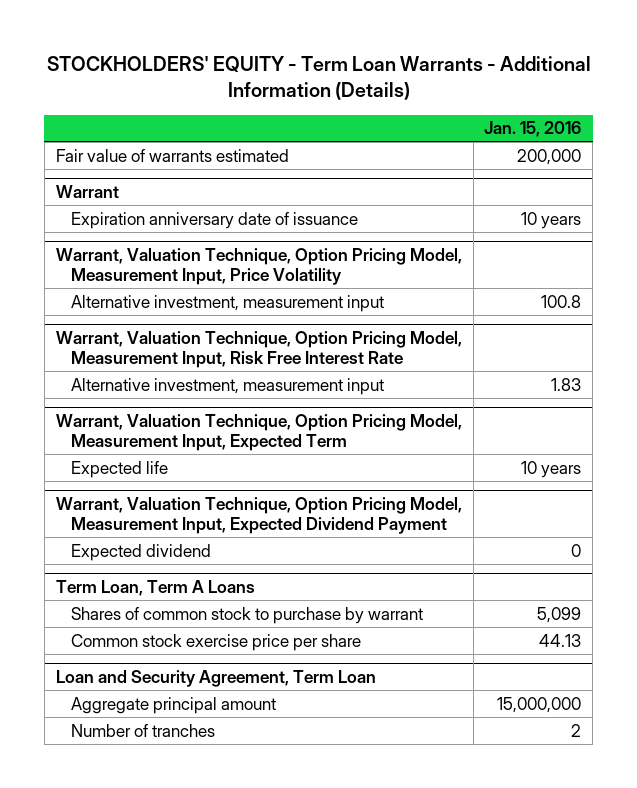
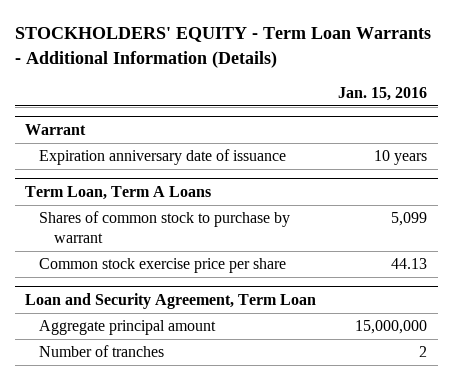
[55,148,289,162] Fair value of warrants estimated -> none
[55,248,462,286] Warrant, Valuation Technique, Option Pricing Model, Measurement Input, Price Volatility -> none
[70,294,384,312] Alternative investment, measurement input -> none
[55,331,462,369] Warrant, Valuation Technique, Option Pricing Model, Measurement Input, Risk Free Interest Rate -> none
[70,377,384,395] Alternative investment, measurement input -> none
[55,414,462,452] Warrant, Valuation Technique, Option Pricing Model, Measurement Input, Expected Term -> none
[70,460,168,478] Expected life -> none
[55,497,462,535] Warrant, Valuation Technique, Option Pricing Model, Measurement Input, Expected Dividend Payment -> none
[70,543,211,561] Expected dividend -> none

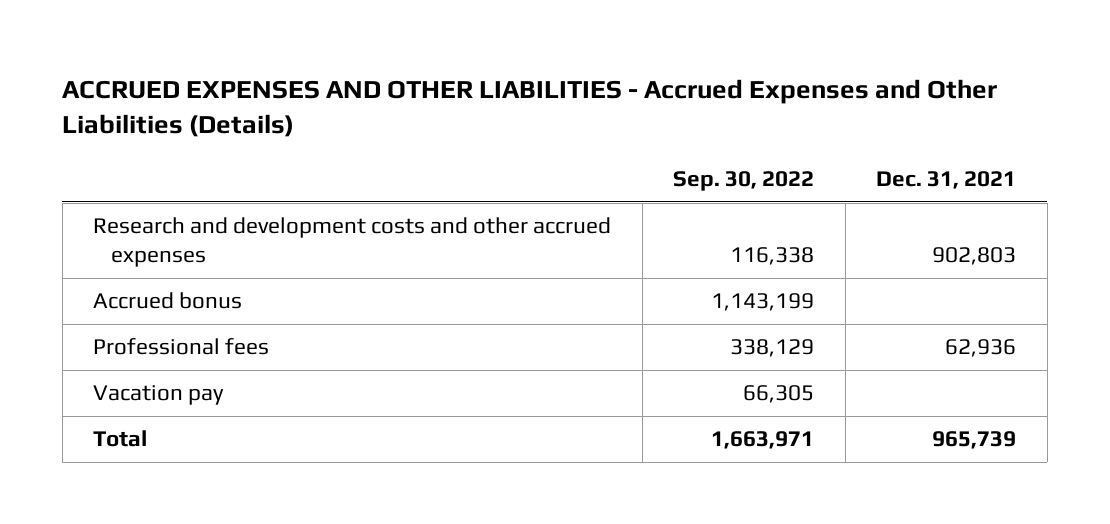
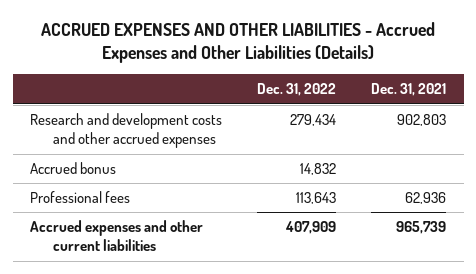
[673,171,815,192] Sep. 30, 2022 -> none
none -> [257,83,337,97] Dec. 31, 2022
[93,385,225,406] Vacation pay -> none
[93,430,148,448] Total -> [30,220,204,252] Accrued expenses and other current liabilities

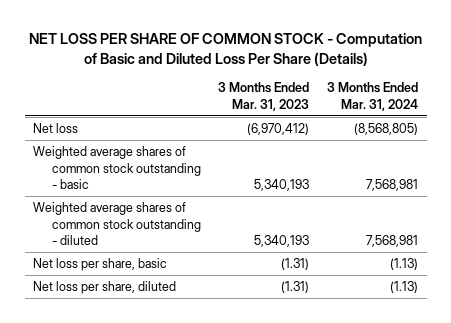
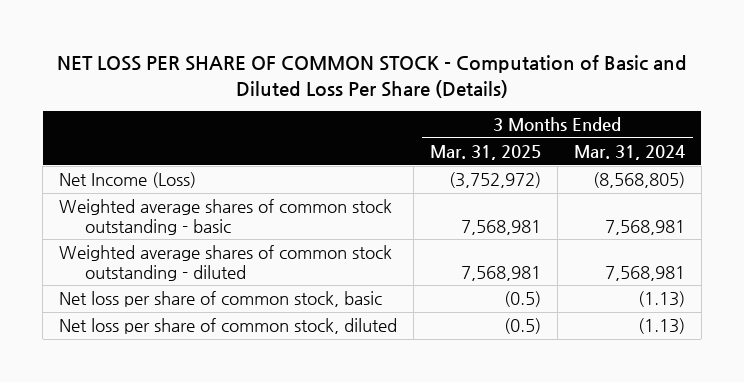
[218,82,310,111] 3 Months Ended Mar. 31, 2023 -> none
none -> [429,145,541,161] Mar. 31, 2025
[33,123,79,134] Net loss -> [59,172,197,189] Net Income (Loss)
[33,258,168,272] Net loss per share, basic -> [59,291,383,308] Net loss per share of common stock, basic
[33,281,177,295] Net loss per share, diluted -> [59,318,398,335] Net loss per share of common stock, diluted

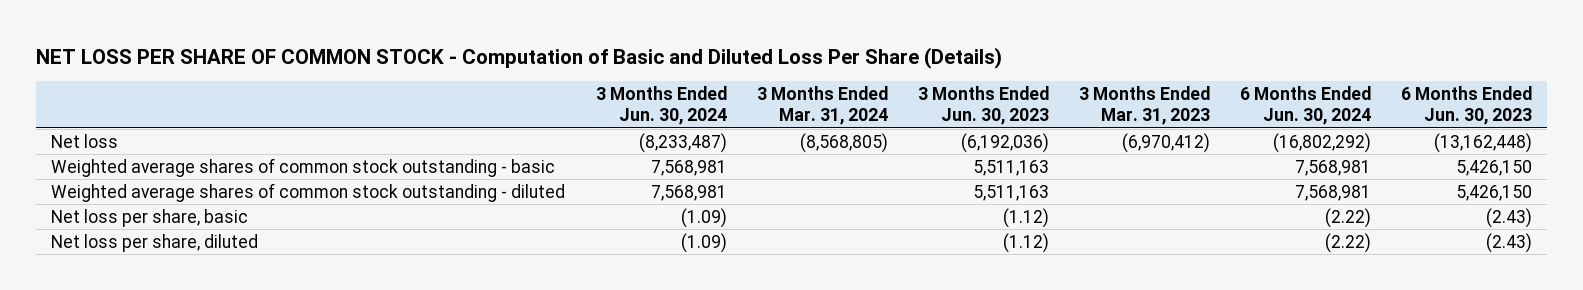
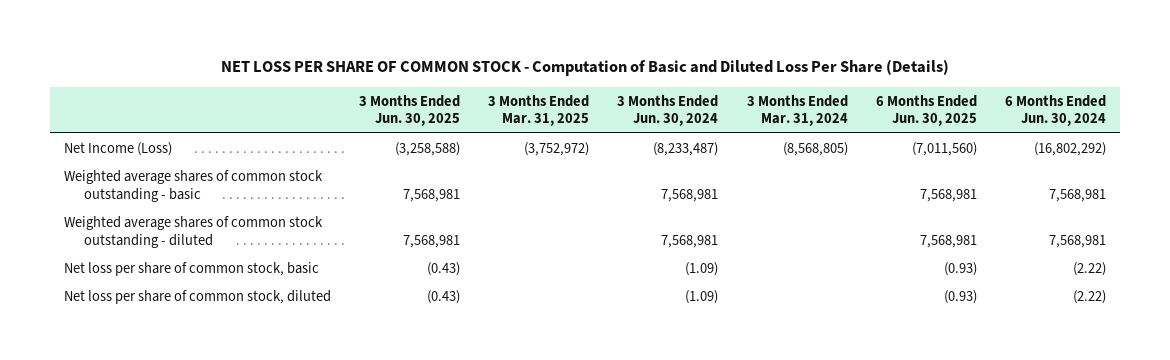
[917,86,1049,126] 3 Months Ended Jun. 30, 2023 -> none
[1078,86,1210,126] 3 Months Ended Mar. 31, 2023 -> none
[1401,86,1533,126] 6 Months Ended Jun. 30, 2023 -> none
none -> [359,94,461,127] 3 Months Ended Jun. 30, 2025
none -> [488,94,590,127] 3 Months Ended Mar. 31, 2025
none -> [875,94,977,127] 6 Months Ended Jun. 30, 2025
[51,134,119,149] Net loss -> [64,141,173,156] Net Income (Loss)
[51,209,249,228] Net loss per share, basic -> [64,261,320,276] Net loss per share of common stock, basic
[51,234,259,253] Net loss per share, diluted -> [64,289,332,304] Net loss per share of common stock, diluted

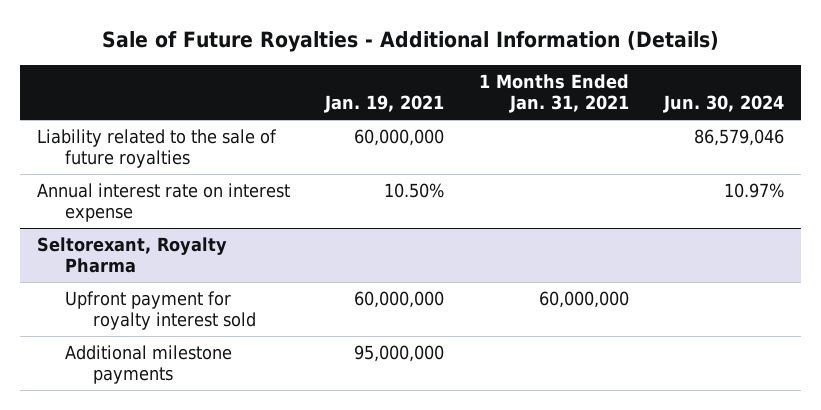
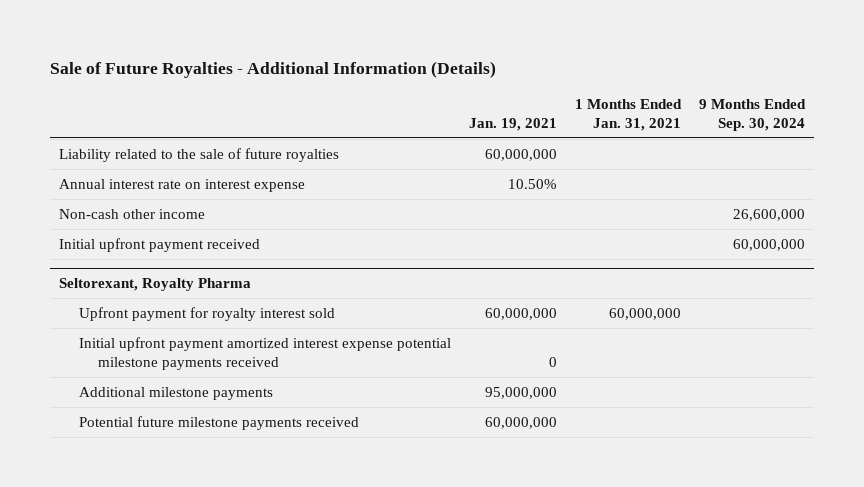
[662,94,784,113] Jun. 30, 2024 -> none
none -> [698,98,806,131] 9 Months Ended Sep. 30, 2024
none -> [59,208,206,219] Non-cash other income
none -> [59,237,261,252] Initial upfront payment received
none -> [78,336,451,370] Initial upfront payment amortized interest expense potential milestone payments received
none -> [78,415,359,430] Potential future milestone payments received

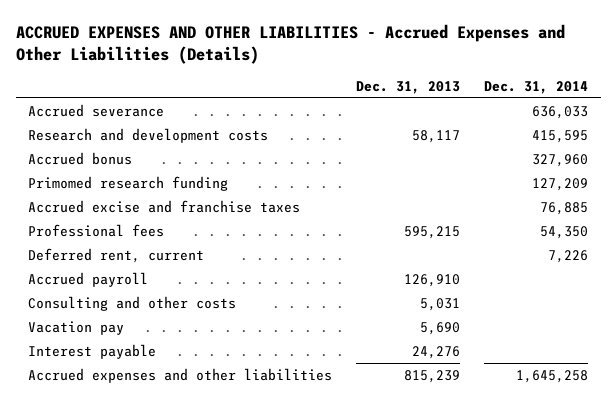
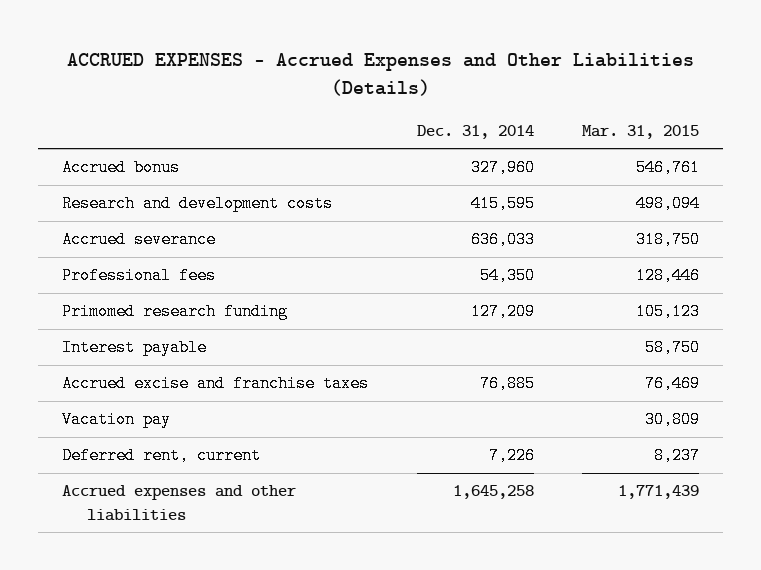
[15,23,565,64] ACCRUED EXPENSES AND OTHER LIABILITIES - Accrued Expenses and Other Liabilities (Details) -> [66,53,694,97] ACCRUED EXPENSES - Accrued Expenses and Other Liabilities (Details)
[356,80,461,94] Dec. 31, 2013 -> none
none -> [582,124,700,139] Mar. 31, 2015
[27,127,268,143] Research and development costs -> [62,195,334,213] Research and development costs
[27,103,164,117] Accrued severance -> [62,231,217,249] Accrued severance
[27,223,164,237] Professional fees -> [62,267,217,285] Professional fees
[27,343,156,359] Interest payable -> [62,339,208,357] Interest payable
[27,271,148,287] Accrued payroll -> none
[27,295,236,311] Consulting and other costs -> none
[27,247,204,263] Deferred rent, current -> [62,447,262,465] Deferred rent, current

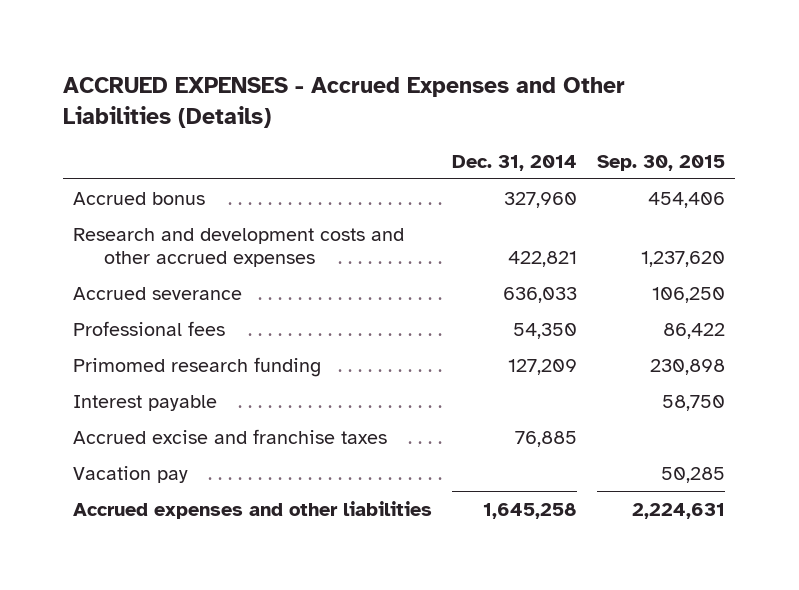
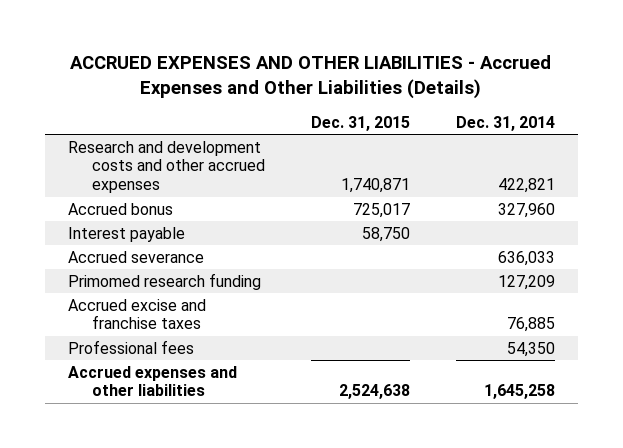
[63,77,626,128] ACCRUED EXPENSES - Accrued Expenses and Other Liabilities (Details) -> [70,55,552,99] ACCRUED EXPENSES AND OTHER LIABILITIES - Accrued Expenses and Other Liabilities (Details)
[597,154,726,171] Sep. 30, 2015 -> none
none -> [311,115,411,131] Dec. 31, 2015
[73,191,206,205] Accrued bonus -> [67,202,173,215] Accrued bonus
[73,394,218,411] Interest payable -> [67,226,185,242] Interest payable
[73,465,189,483] Vacation pay -> none
[73,320,226,336] Professional fees -> [67,339,194,354] Professional fees

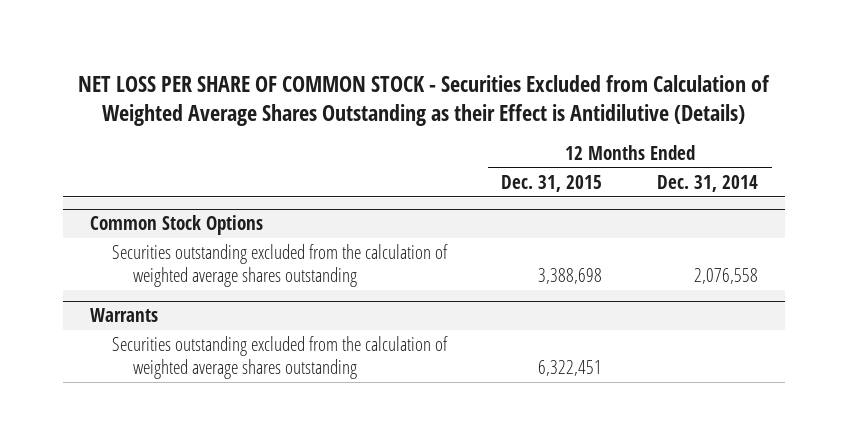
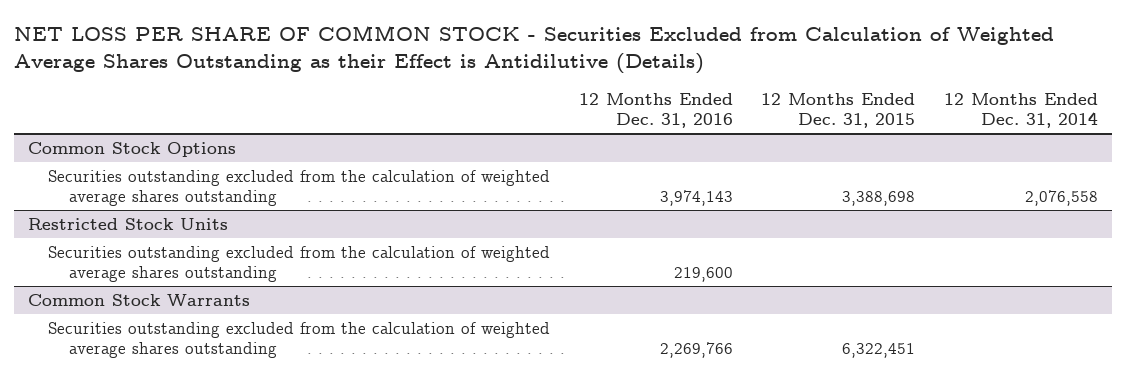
none -> [578,92,733,129] 12 Months Ended Dec. 31, 2016
none -> [28,217,229,230] Restricted Stock Units
none -> [48,245,551,283] Securities outstanding excluded from the calculation of weighted average shares outstanding
[90,308,159,323] Warrants -> [28,293,251,306] Common Stock Warrants

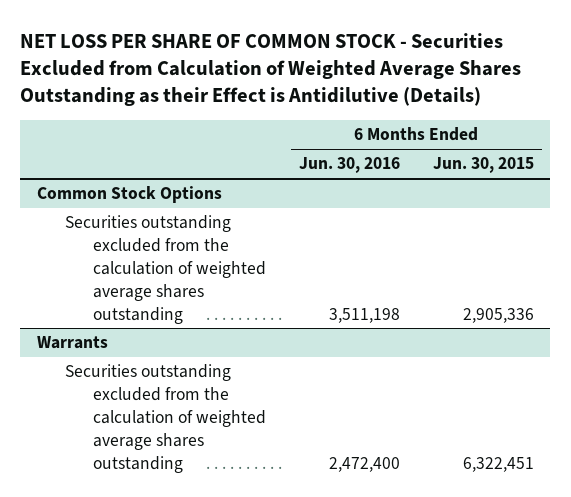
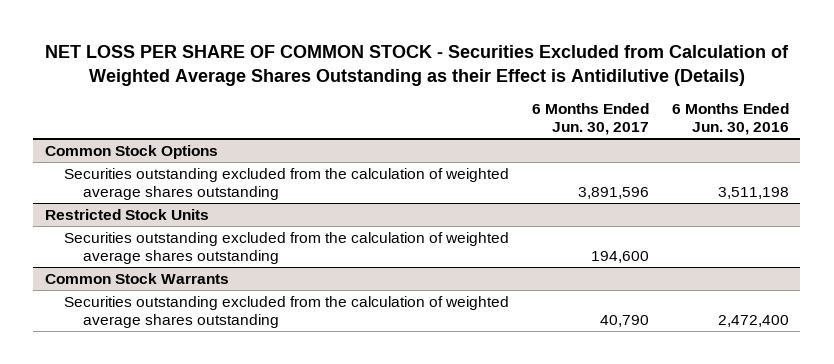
[432,157,534,174] Jun. 30, 2015 -> none
none -> [531,103,649,136] 6 Months Ended Jun. 30, 2017
none -> [44,208,209,220] Restricted Stock Units
none -> [63,231,509,264] Securities outstanding excluded from the calculation of weighted average shares outstanding
[36,336,108,350] Warrants -> [44,272,229,284] Common Stock Warrants

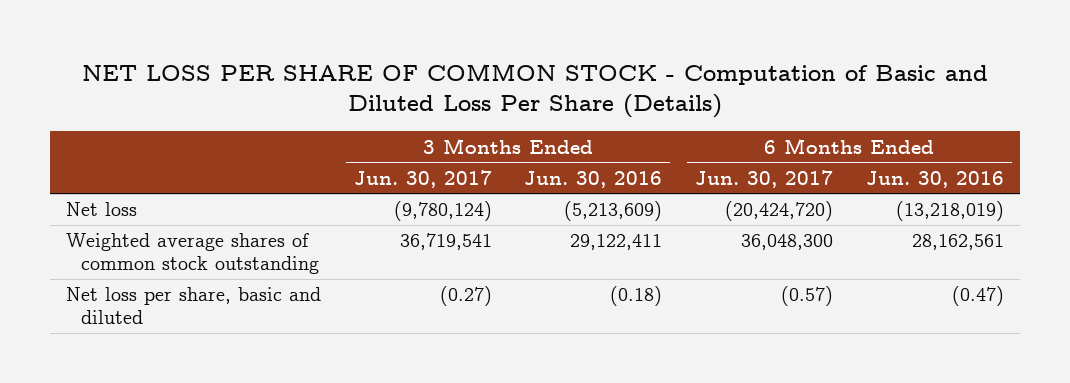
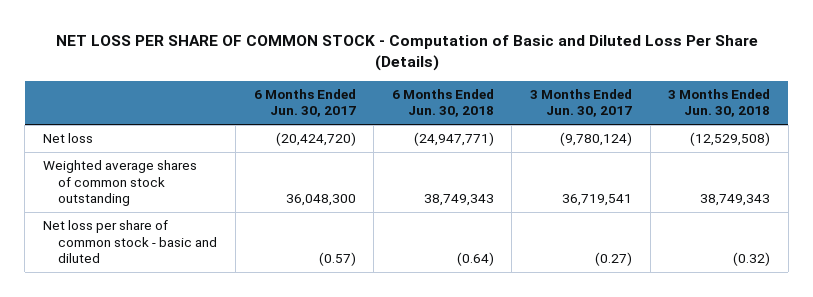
[524,170,663,188] Jun. 30, 2016 -> none
[865,170,1004,188] Jun. 30, 2016 -> none
none -> [391,89,494,118] 6 Months Ended Jun. 30, 2018
none -> [668,89,771,118] 3 Months Ended Jun. 30, 2018
[66,287,322,325] Net loss per share, basic and diluted -> [42,220,218,264] Net loss per share of common stock - basic and diluted

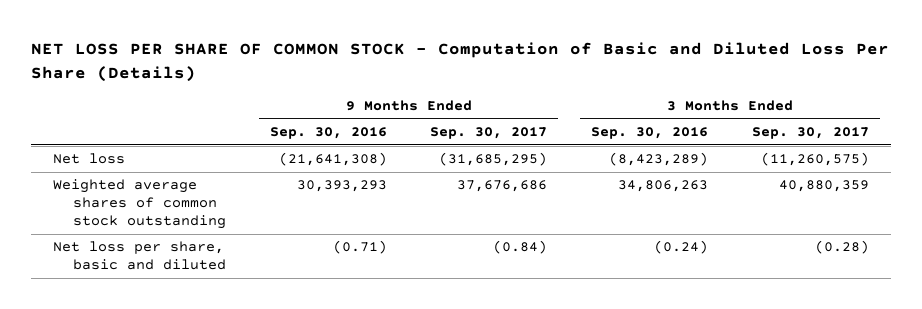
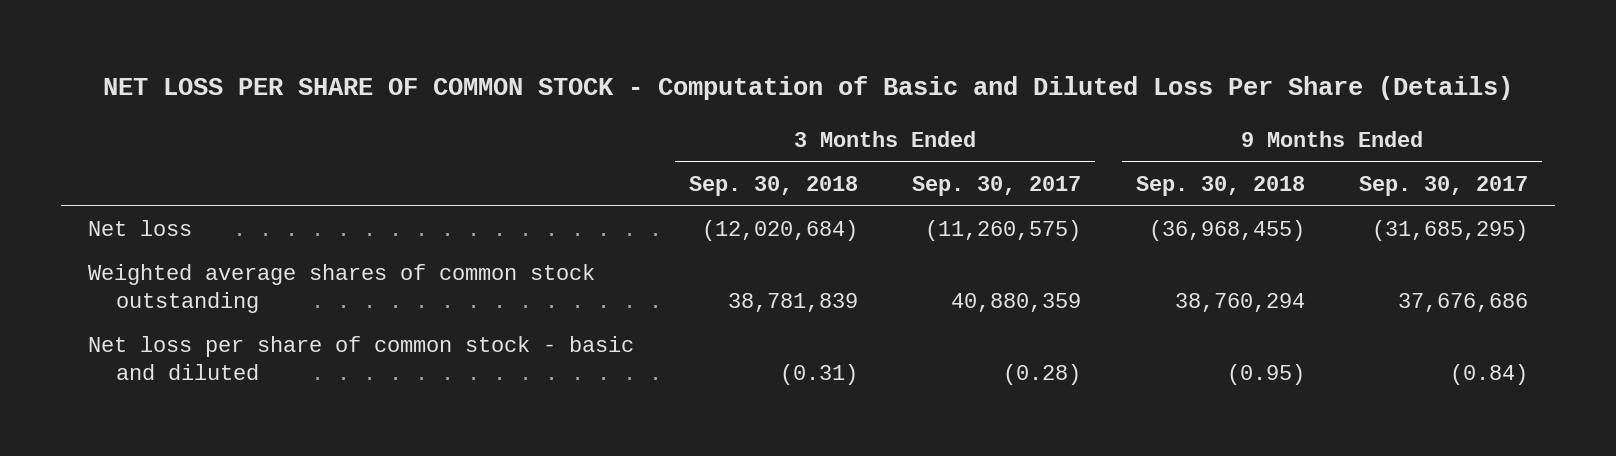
[269,127,387,140] Sep. 30, 2016 -> none
[591,127,709,140] Sep. 30, 2016 -> none
none -> [688,175,858,196] Sep. 30, 2018
none -> [1135,175,1305,196] Sep. 30, 2018
[52,241,227,271] Net loss per share, basic and diluted -> [88,336,635,381] Net loss per share of common stock - basic and diluted

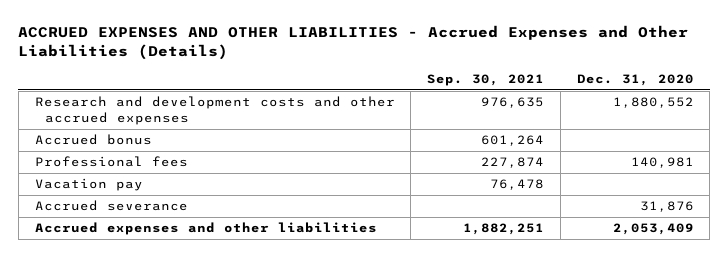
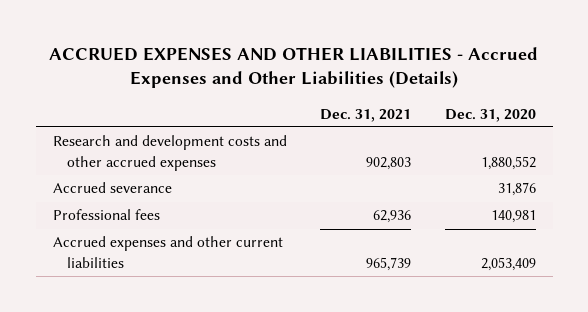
[427,74,545,87] Sep. 30, 2021 -> none
none -> [320,108,412,122] Dec. 31, 2021
[34,134,152,146] Accrued bonus -> none
[34,178,143,192] Vacation pay -> none
[34,156,188,168] Professional fees -> [52,209,160,221] Professional fees
[34,222,377,236] Accrued expenses and other liabilities -> [52,236,283,268] Accrued expenses and other current liabilities

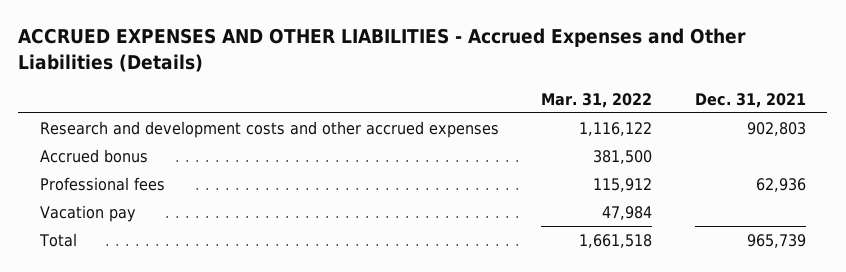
[444,108,536,122] Dec. 31, 2020 -> none
none -> [541,92,653,108] Mar. 31, 2022
[52,182,172,194] Accrued severance -> none
none -> [39,148,148,163] Accrued bonus
none -> [39,204,136,222] Vacation pay
[52,236,283,268] Accrued expenses and other current liabilities -> [38,232,77,247] Total

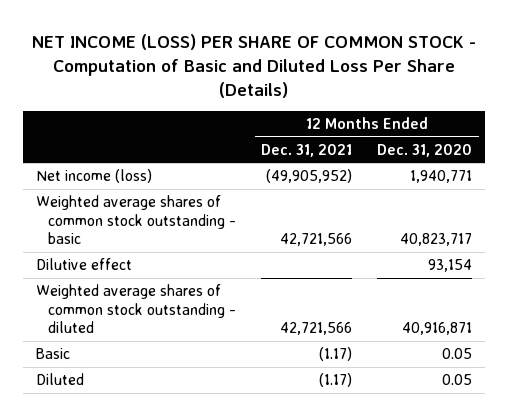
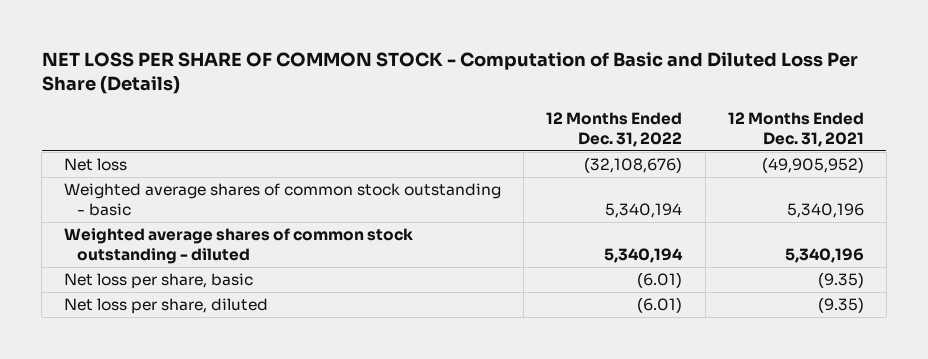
[32,33,477,98] NET INCOME (LOSS) PER SHARE OF COMMON STOCK - Computation of Basic and Diluted Loss Per Share (Details) -> [41,51,858,95] NET LOSS PER SHARE OF COMMON STOCK - Computation of Basic and Diluted Loss Per Share (Details)
[377,143,473,157] Dec. 31, 2020 -> none
none -> [546,111,683,147] 12 Months Ended Dec. 31, 2022
[36,258,133,271] Dilutive effect -> none
[36,169,153,184] Net income (loss) -> [64,158,128,172] Net loss
[280,233,353,247] 42,721,566 -> [786,203,864,219] 5,340,196
[280,322,353,336] 42,721,566 -> [784,248,864,264] 5,340,196
[36,348,71,360] Basic -> [64,273,254,290] Net loss per share, basic
[319,347,353,362] (1.17) -> [817,272,864,289] (9.35)
[36,373,85,386] Diluted -> [64,298,269,315] Net loss per share, diluted
[319,373,353,388] (1.17) -> [817,297,864,314] (9.35)

